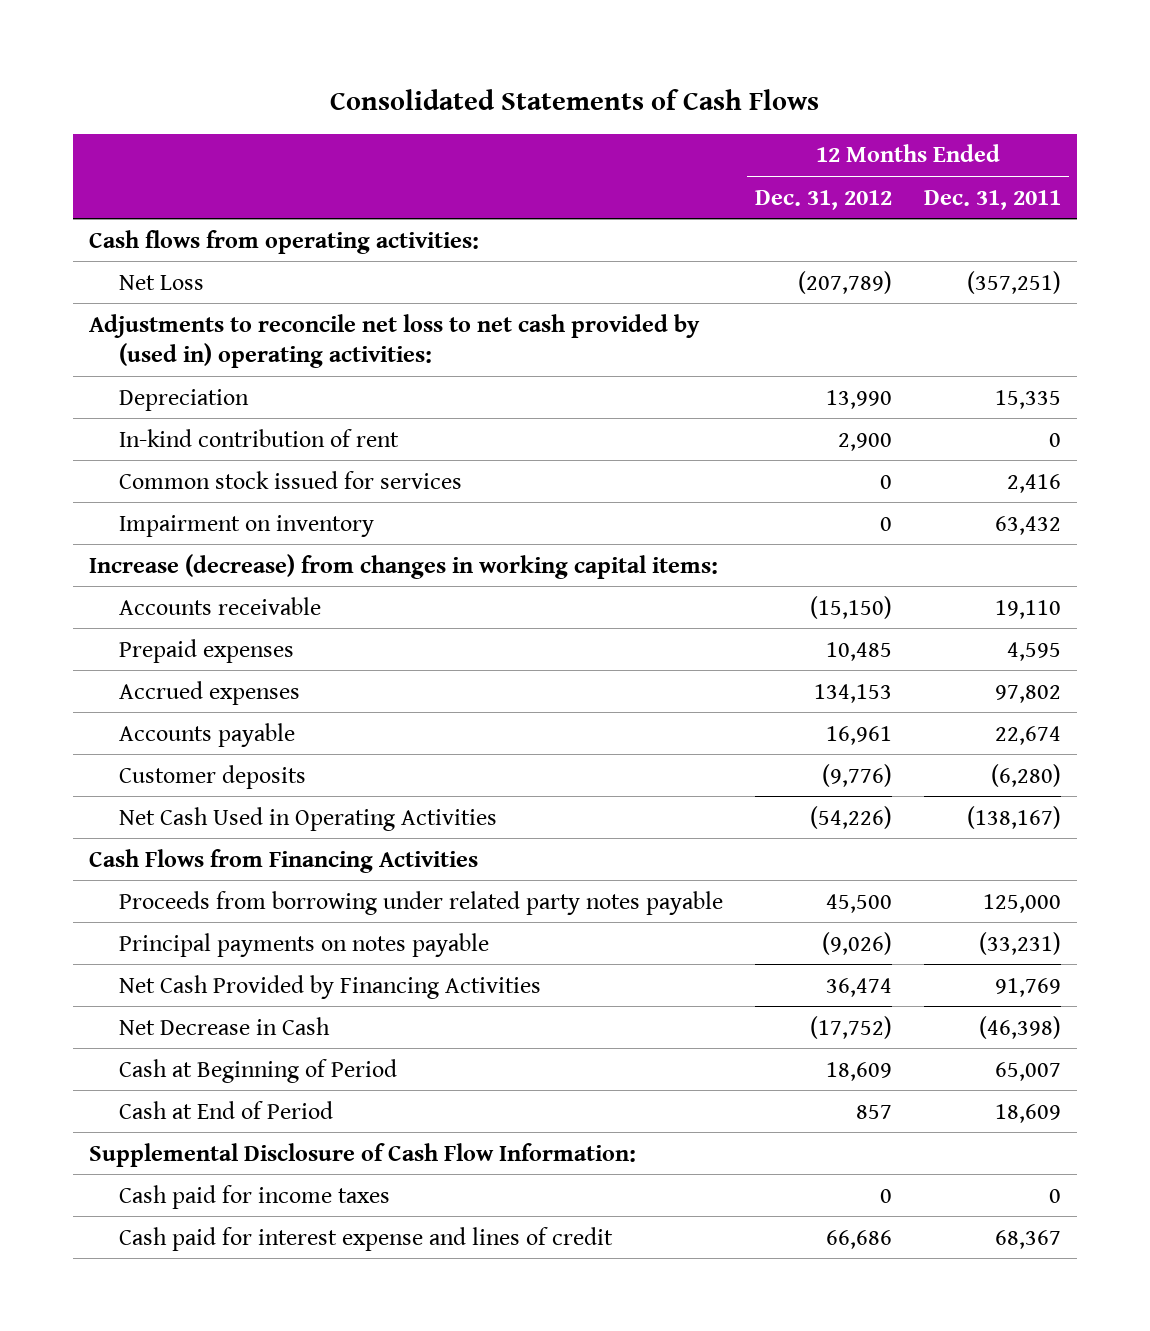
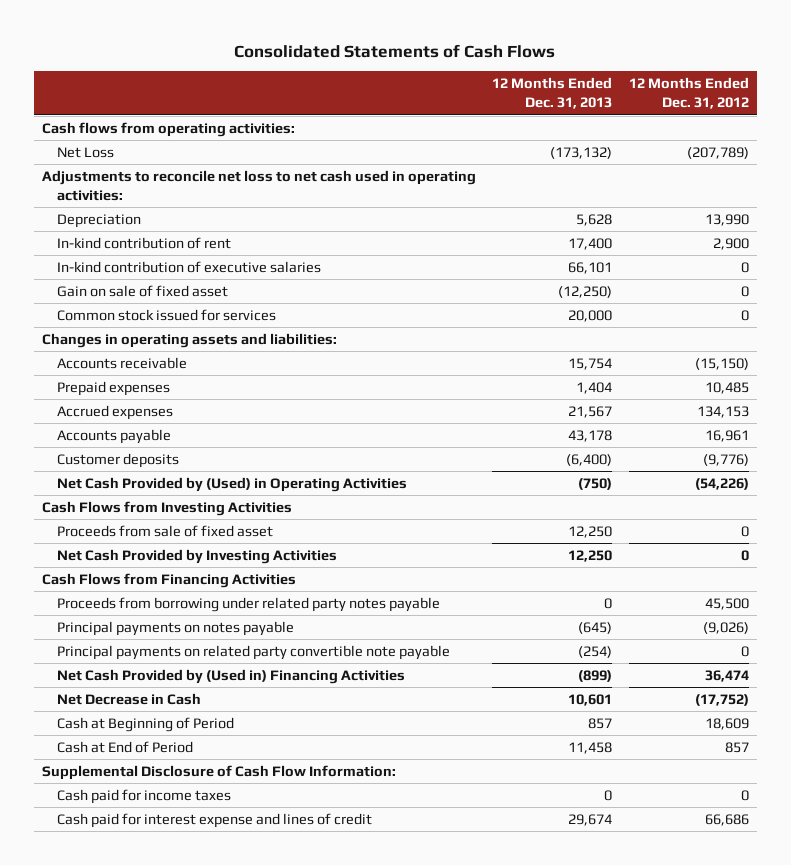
[924,189,1062,210] Dec. 31, 2011 -> none
none -> [492,77,613,110] 12 Months Ended Dec. 31, 2013
[89,313,701,368] Adjustments to reconcile net loss to net cash provided by (used in) operating activities: -> [42,169,477,201] Adjustments to reconcile net loss to net cash used in operating activities:
none -> [56,260,321,273] In-kind contribution of executive salaries
none -> [56,284,228,297] Gain on sale of fixed asset
[118,514,374,537] Impairment on inventory -> none
[89,553,719,579] Increase (decrease) from changes in working capital items: -> [42,332,338,348] Changes in operating assets and liabilities:
[118,806,497,831] Net Cash Used in Operating Activities -> [56,476,407,492] Net Cash Provided by (Used) in Operating Activities
none -> [42,500,293,516] Cash Flows from Investing Activities
none -> [56,524,273,537] Proceeds from sale of fixed asset
none -> [56,548,337,564] Net Cash Provided by Investing Activities
none -> [56,644,450,660] Principal payments on related party convertible note payable
[118,974,541,999] Net Cash Provided by Financing Activities -> [56,668,405,684] Net Cash Provided by (Used in) Financing Activities

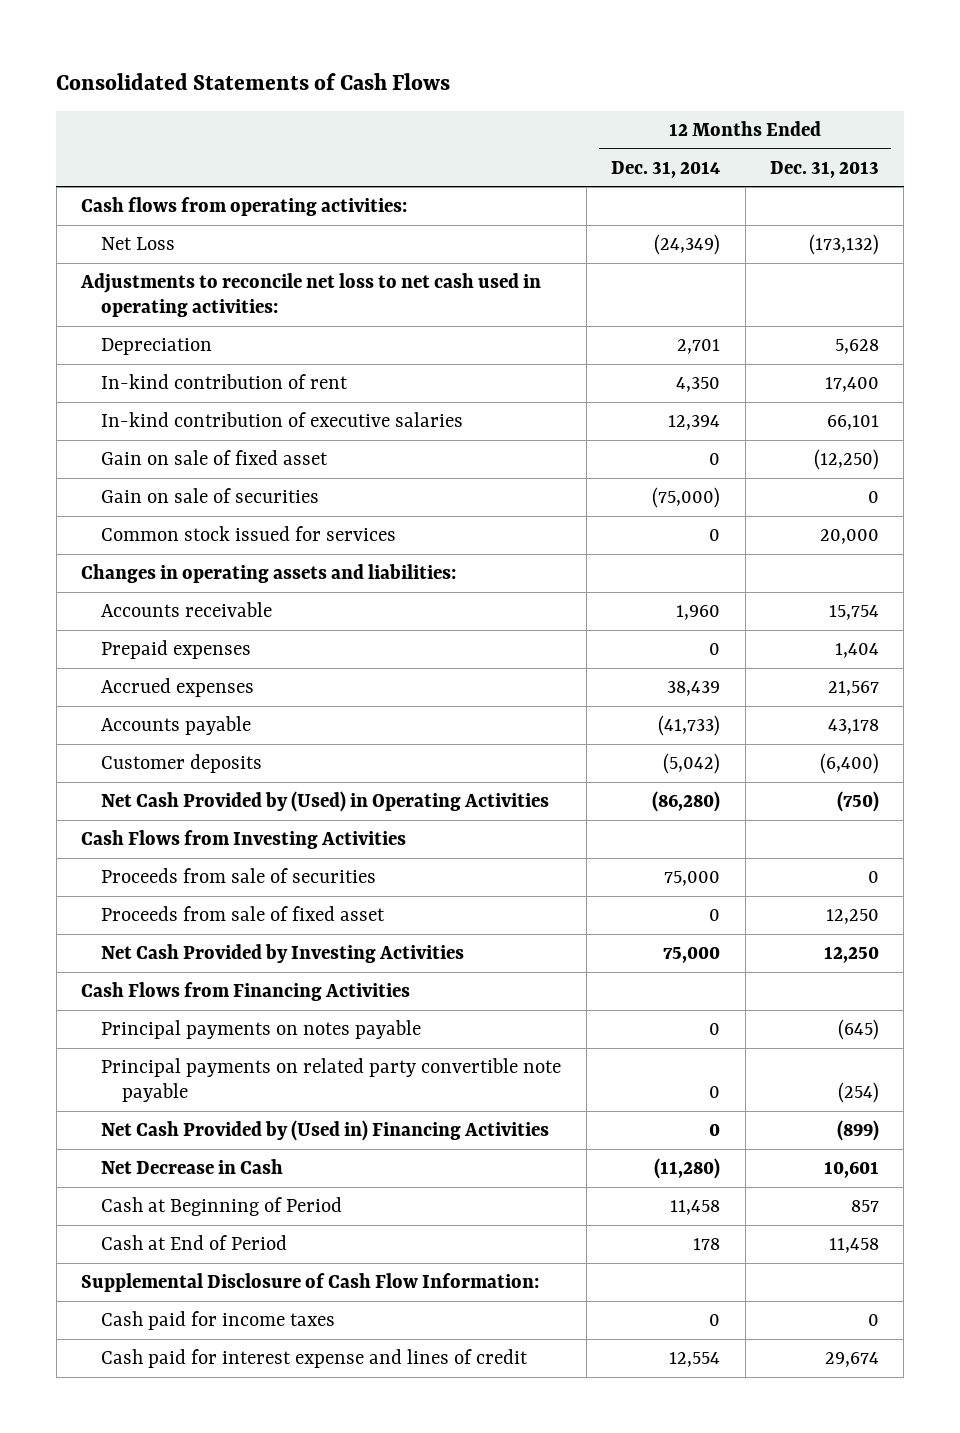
[628,77,749,110] 12 Months Ended Dec. 31, 2012 -> none
none -> [611,160,721,178] Dec. 31, 2014
none -> [101,487,320,503] Gain on sale of securities
none -> [101,867,377,883] Proceeds from sale of securities
[56,596,440,612] Proceeds from borrowing under related party notes payable -> none

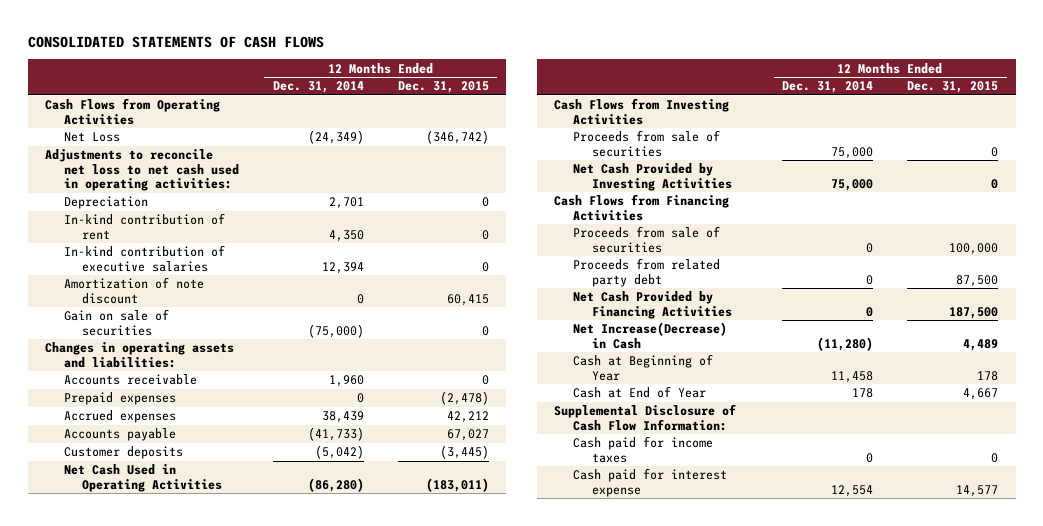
[56,72,451,90] Consolidated Statements of Cash Flows -> [27,35,324,48] CONSOLIDATED STATEMENTS OF CASH FLOWS
[769,160,879,178] Dec. 31, 2013 -> none
none -> [397,81,489,94] Dec. 31, 2015
[80,196,407,216] Cash flows from operating activities: -> [44,98,220,125] Cash Flows from Operating Activities
[101,449,329,465] Gain on sale of fixed asset -> none
none -> [63,277,204,304] Amortization of note discount
[101,525,397,541] Common stock issued for services -> none
[101,790,550,812] Net Cash Provided by (Used) in Operating Activities -> [63,464,223,492] Net Cash Used in Operating Activities
[101,905,386,921] Proceeds from sale of fixed asset -> none
[101,1057,562,1103] Principal payments on related party convertible note payable -> none
none -> [573,226,721,253] Proceeds from sale of securities
[101,1019,422,1039] Principal payments on notes payable -> [573,258,721,287] Proceeds from related party debt
[101,1119,550,1141] Net Cash Provided by (Used in) Financing Activities -> [573,291,732,319] Net Cash Provided by Financing Activities
[101,1158,284,1174] Net Decrease in Cash -> [573,322,728,349] Net Increase(Decrease) in Cash
[101,1196,343,1216] Cash at Beginning of Period -> [573,354,714,381] Cash at Beginning of Year
[101,1234,288,1250] Cash at End of Period -> [573,386,707,399] Cash at End of Year
[101,1348,529,1368] Cash paid for interest expense and lines of credit -> [573,468,728,497] Cash paid for interest expense

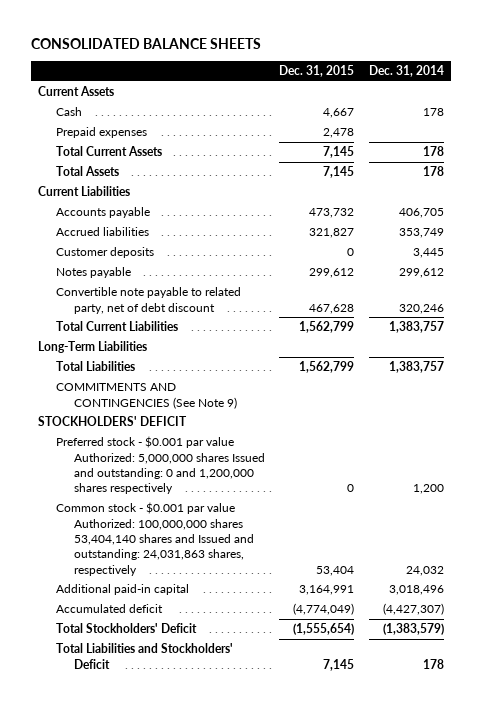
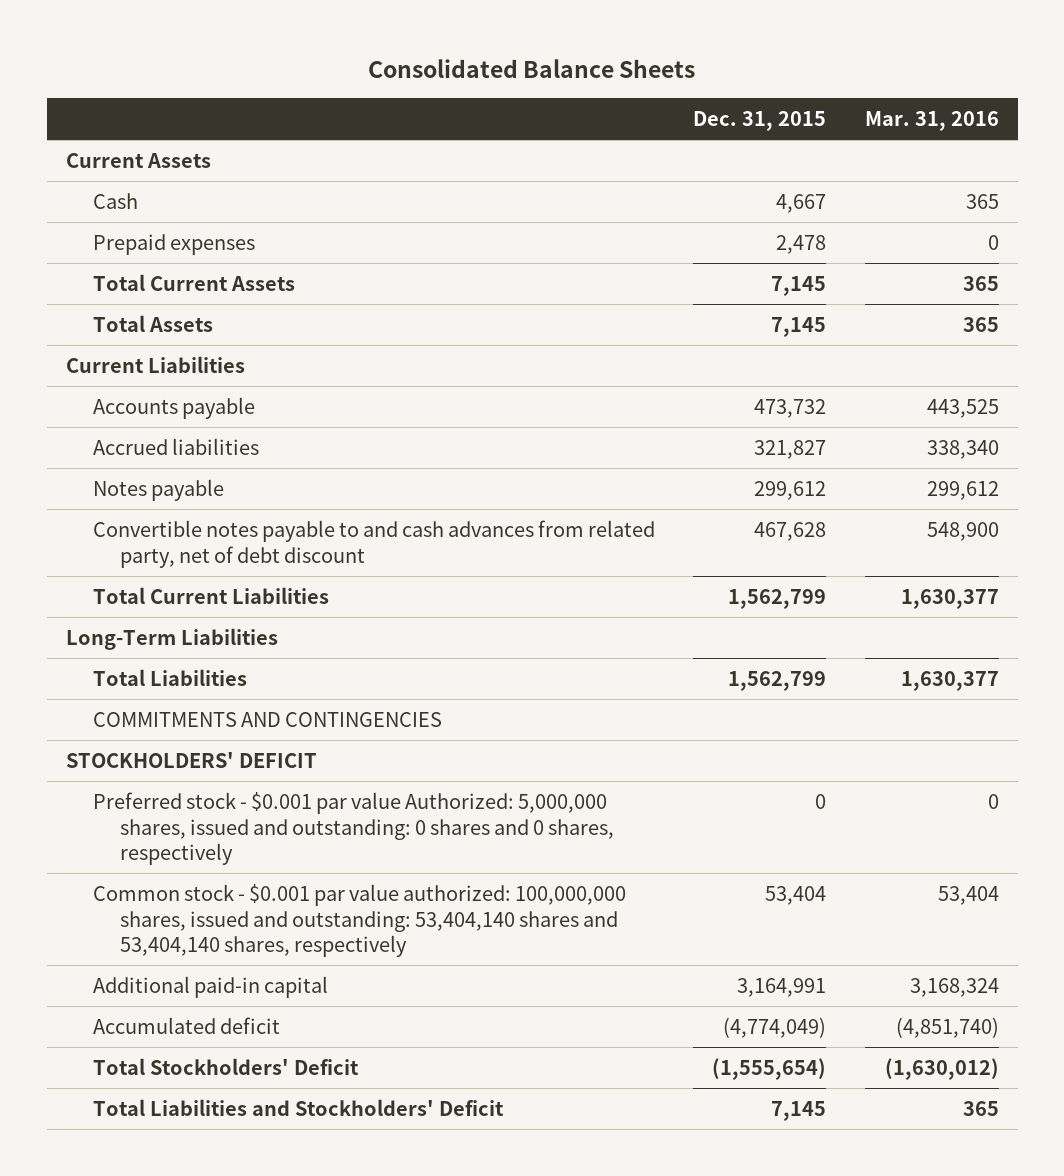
[30,38,261,50] CONSOLIDATED BALANCE SHEETS -> [368,59,696,79] Consolidated Balance Sheets
[368,65,444,78] Dec. 31, 2014 -> none
none -> [864,111,999,132] Mar. 31, 2016
[55,247,154,259] Customer deposits -> none
[55,287,241,314] Convertible note payable to related party, net of debt discount -> [93,519,656,568] Convertible notes payable to and cash advances from related party, net of debt discount
[55,383,237,409] COMMITMENTS AND CONTINGENCIES (See Note 9) -> [93,711,443,727] COMMITMENTS AND CONTINGENCIES
[55,436,265,495] Preferred stock - $0.001 par value Authorized: 5,000,000 shares Issued and outstanding: 0 and 1,200,000 shares respectively -> [93,791,615,866] Preferred stock - $0.001 par value Authorized: 5,000,000 shares, issued and outstanding: 0 shares and 0 shares, respectively
[55,502,254,576] Common stock - $0.001 par value Authorized: 100,000,000 shares 53,404,140 shares and Issued and outstanding: 24,031,863 shares, respectively -> [93,883,627,958] Common stock - $0.001 par value authorized: 100,000,000 shares, issued and outstanding: 53,404,140 shares and 53,404,140 shares, respectively

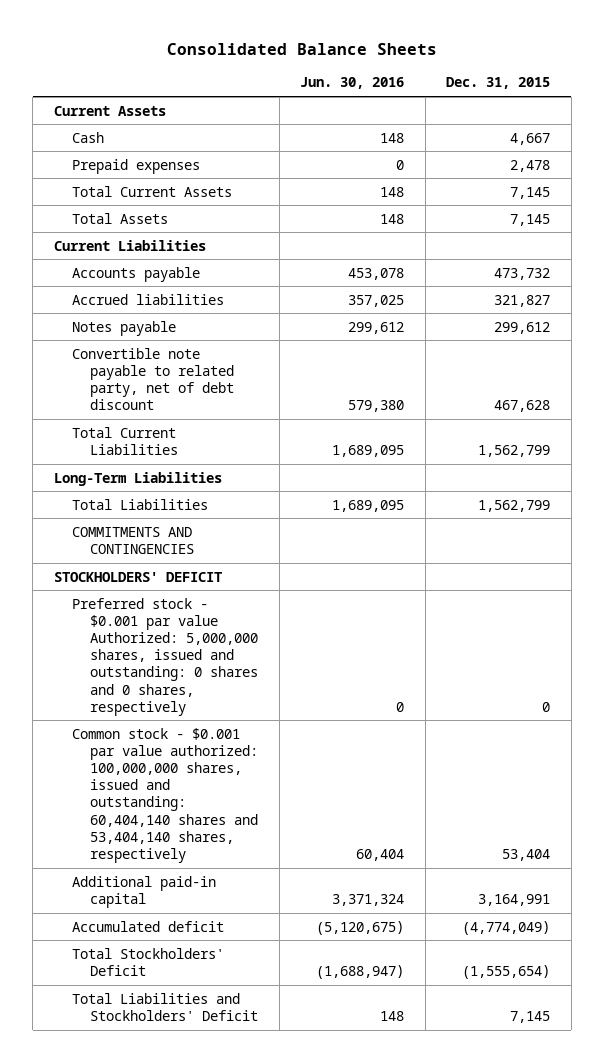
[864,111,999,132] Mar. 31, 2016 -> none
none -> [300,77,405,90] Jun. 30, 2016
[93,519,656,568] Convertible notes payable to and cash advances from related party, net of debt discount -> [72,347,235,411] Convertible note payable to related party, net of debt discount
[93,883,627,958] Common stock - $0.001 par value authorized: 100,000,000 shares, issued and outstanding: 53,404,140 shares and 53,404,140 shares, respectively -> [72,727,259,864] Common stock - $0.001 par value authorized: 100,000,000 shares, issued and outstanding: 60,404,140 shares and 53,404,140 shares, respectively

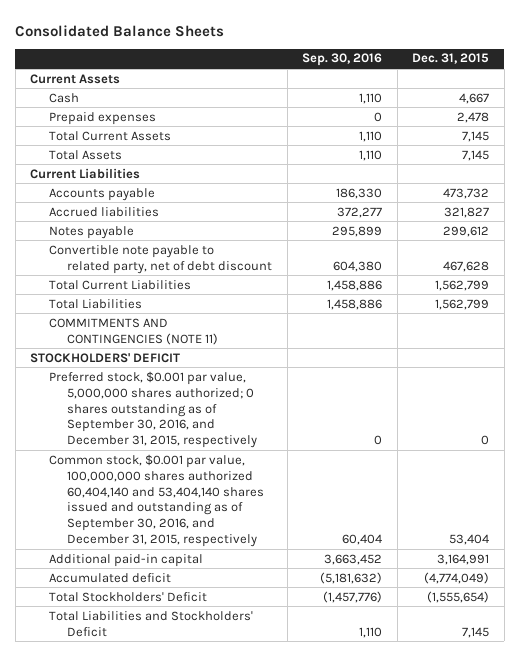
[300,77,405,90] Jun. 30, 2016 -> none
none -> [302,53,383,67] Sep. 30, 2016
[53,471,222,486] Long-Term Liabilities -> none
[72,526,195,554] COMMITMENTS AND CONTINGENCIES -> [48,317,219,345] COMMITMENTS AND CONTINGENCIES (NOTE 11)
[72,597,259,716] Preferred stock - $0.001 par value Authorized: 5,000,000 shares, issued and outstanding: 0 shares and 0 shares, respectively -> [48,370,258,449] Preferred stock, $0.001 par value, 5,000,000 shares authorized; 0 shares outstanding as of September 30, 2016, and December 31, 2015, respectively
[72,727,259,864] Common stock - $0.001 par value authorized: 100,000,000 shares, issued and outstanding: 60,404,140 shares and 53,404,140 shares, respectively -> [48,453,265,548] Common stock, $0.001 par value, 100,000,000 shares authorized 60,404,140 and 53,404,140 shares issued and outstanding as of September 30, 2016, and December 31, 2015, respectively

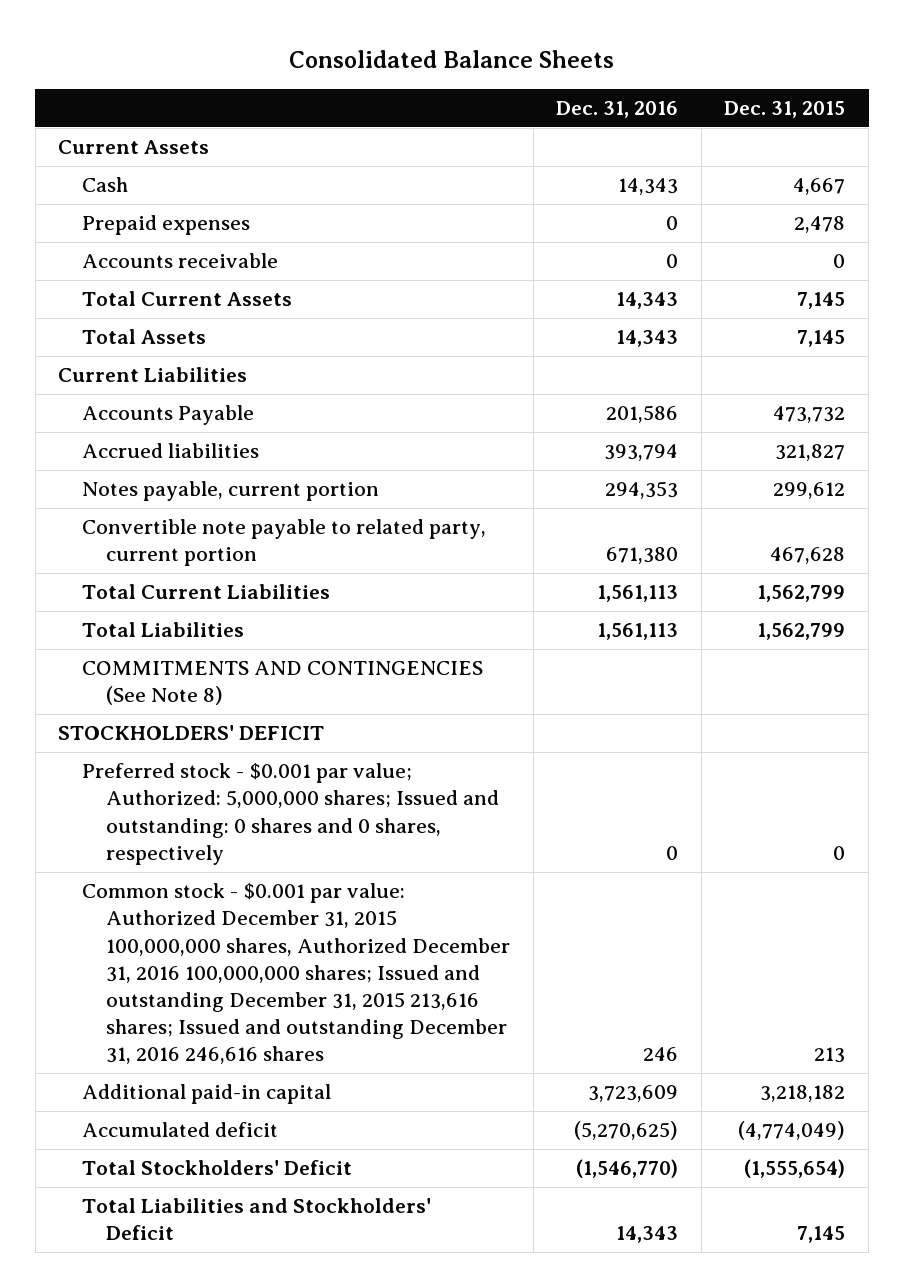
[302,53,383,67] Sep. 30, 2016 -> none
none -> [556,101,679,119] Dec. 31, 2016
none -> [82,253,279,269] Accounts receivable
[48,187,155,201] Accounts payable -> [82,405,255,426] Accounts Payable
[48,225,134,239] Notes payable -> [82,481,380,502] Notes payable, current portion
[48,244,273,274] Convertible note payable to related party, net of debt discount -> [82,519,487,567] Convertible note payable to related party, current portion
[48,317,219,345] COMMITMENTS AND CONTINGENCIES (NOTE 11) -> [82,661,484,706] COMMITMENTS AND CONTINGENCIES (See Note 8)
[48,370,258,449] Preferred stock, $0.001 par value, 5,000,000 shares authorized; 0 shares outstanding as of September 30, 2016, and December 31, 2015, respectively -> [82,763,499,865] Preferred stock - $0.001 par value; Authorized: 5,000,000 shares; Issued and outstanding: 0 shares and 0 shares, respectively
[48,453,265,548] Common stock, $0.001 par value, 100,000,000 shares authorized 60,404,140 and 53,404,140 shares issued and outstanding as of September 30, 2016, and December 31, 2015, respectively -> [82,883,510,1065] Common stock - $0.001 par value: Authorized December 31, 2015 100,000,000 shares, Authorized December 31, 2016 100,000,000 shares; Issued and outstanding December 31, 2015 213,616 shares; Issued and outstanding December 31, 2016 246,616 shares
[449,534,490,546] 53,404 -> [814,1047,846,1064] 213
[437,553,490,565] 3,164,991 -> [760,1085,846,1103] 3,218,182

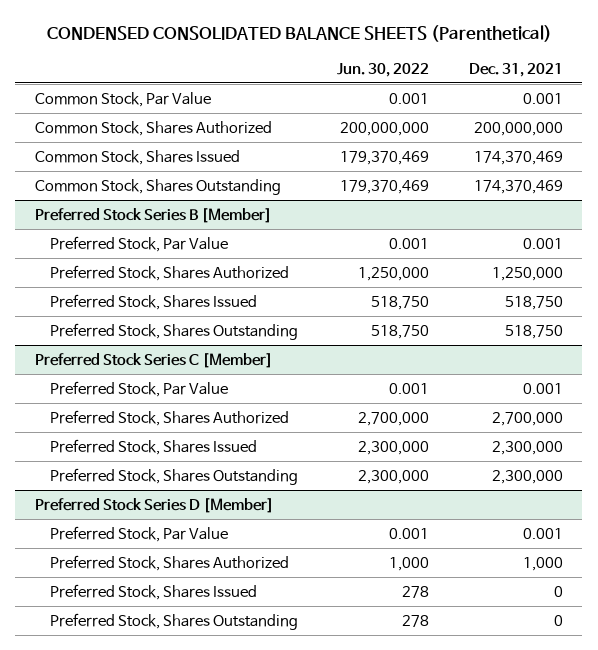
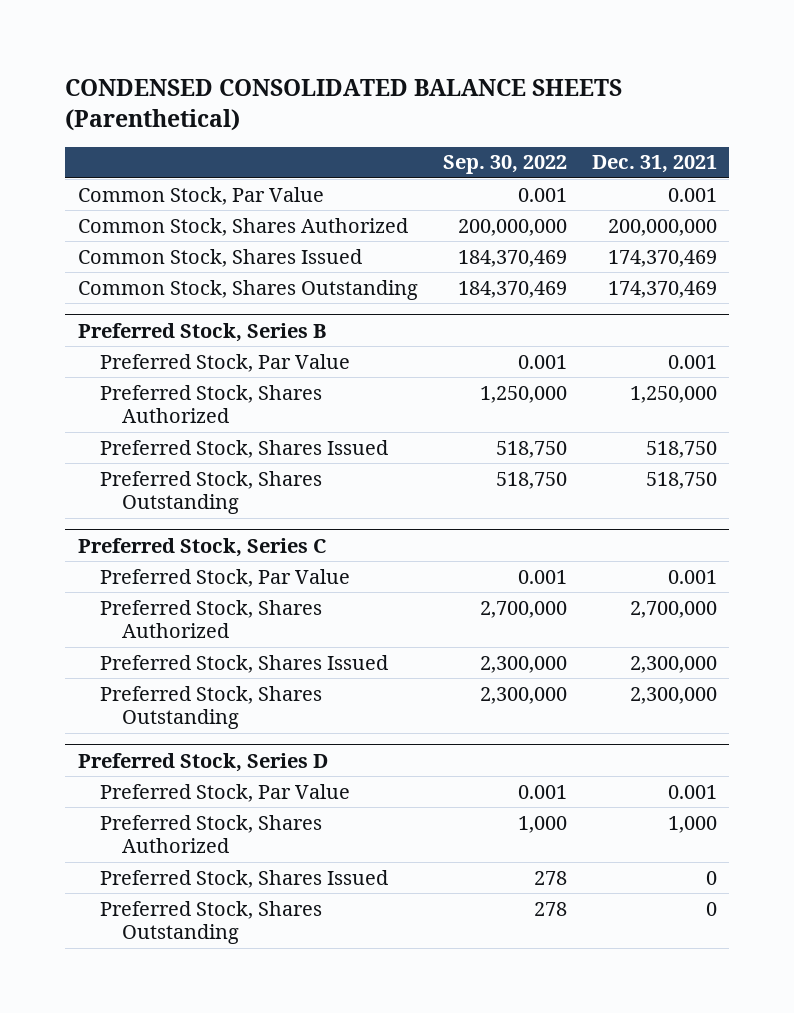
[337,62,430,77] Jun. 30, 2022 -> none
none -> [442,155,567,175] Sep. 30, 2022
[35,207,273,223] Preferred Stock Series B [Member] -> [77,322,326,342] Preferred Stock, Series B
[35,352,274,368] Preferred Stock Series C [Member] -> [77,537,326,557] Preferred Stock, Series C
[35,497,275,513] Preferred Stock Series D [Member] -> [77,752,328,772] Preferred Stock, Series D

